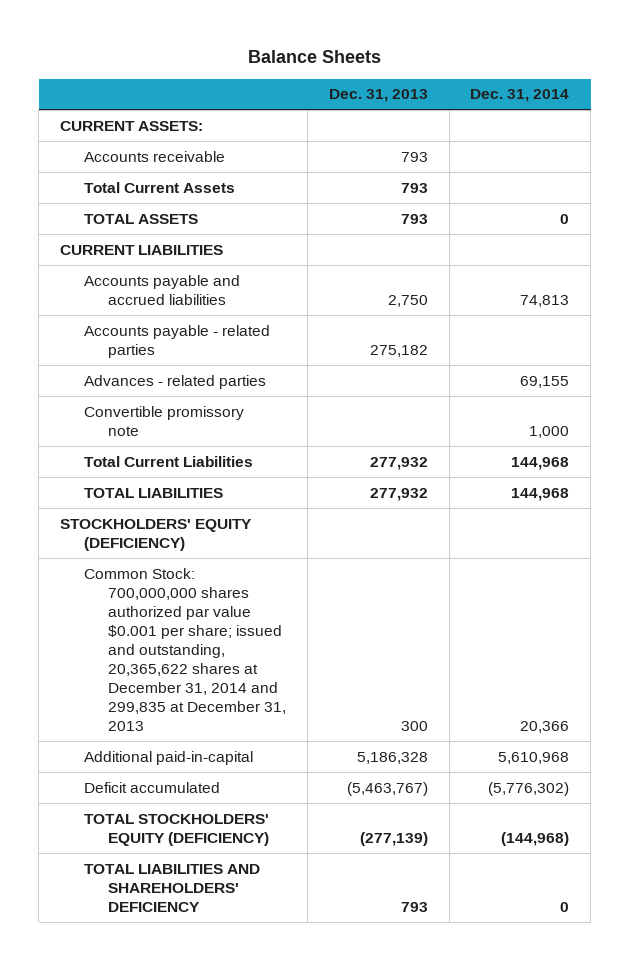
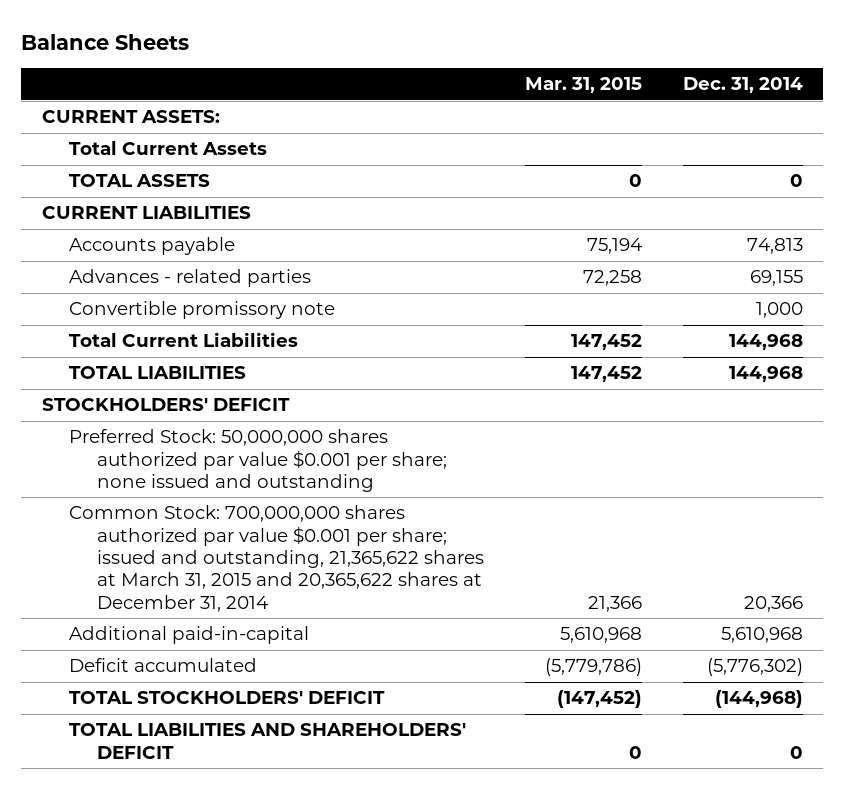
[328,89,428,103] Dec. 31, 2013 -> none
none -> [524,77,642,94] Mar. 31, 2015
[84,150,226,162] Accounts receivable -> none
[84,324,271,358] Accounts payable - related parties -> none
[84,274,241,305] Accounts payable and accrued liabilities -> [69,237,236,256] Accounts payable
[59,518,252,551] STOCKHOLDERS' EQUITY (DEFICIENCY) -> [41,398,290,412] STOCKHOLDERS' DEFICIT
none -> [69,429,447,492] Preferred Stock: 50,000,000 shares authorized par value $0.001 per share; none issued and outstanding
[84,567,287,731] Common Stock: 700,000,000 shares authorized par value $0.001 per share; issued and outstanding, 20,365,622 shares at December 31, 2014 and 299,835 at December 31, 2013 -> [69,505,484,612] Common Stock: 700,000,000 shares authorized par value $0.001 per share; issued and outstanding, 21,365,622 shares at March 31, 2015 and 20,365,622 shares at December 31, 2014
[84,813,270,846] TOTAL STOCKHOLDERS' EQUITY (DEFICIENCY) -> [69,691,386,705] TOTAL STOCKHOLDERS' DEFICIT
[84,863,261,912] TOTAL LIABILITIES AND SHAREHOLDERS' DEFICIENCY -> [69,723,467,759] TOTAL LIABILITIES AND SHAREHOLDERS' DEFICIT

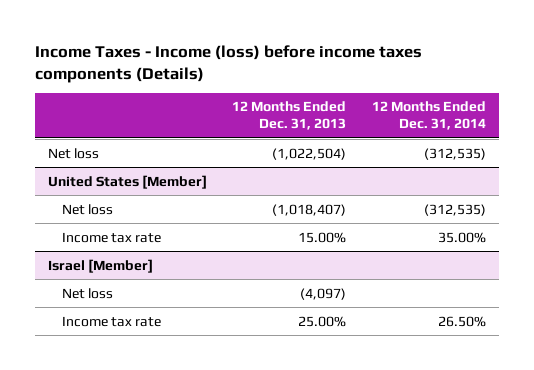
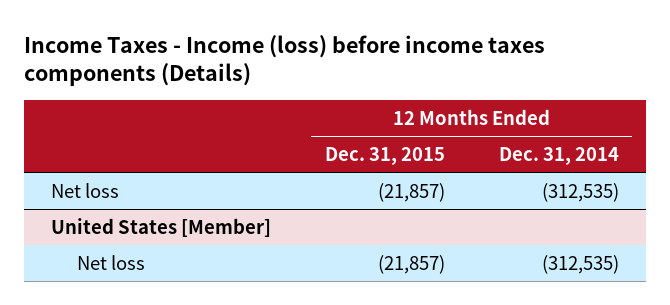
[232,101,347,131] 12 Months Ended Dec. 31, 2013 -> none
none -> [324,147,445,166] Dec. 31, 2015
[61,231,161,243] Income tax rate -> none
[47,258,153,273] Israel [Member] -> none
[61,287,113,299] Net loss -> none
[61,315,161,327] Income tax rate -> none

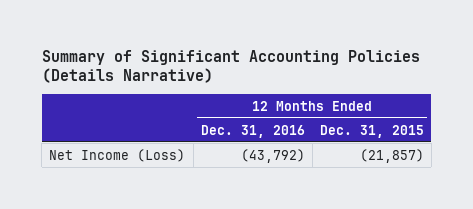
[23,34,545,87] Income Taxes - Income (loss) before income taxes components (Details) -> [41,49,420,84] Summary of Significant Accounting Policies (Details Narrative)
[498,147,619,166] Dec. 31, 2014 -> none
none -> [200,124,305,138] Dec. 31, 2016
[50,217,271,237] United States [Member] -> none
[76,254,145,270] Net loss -> none
[50,182,119,198] Net loss -> [49,148,186,162] Net Income (Loss)

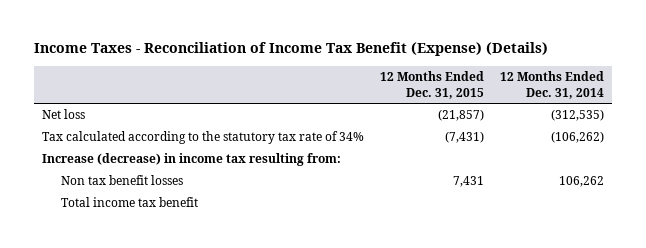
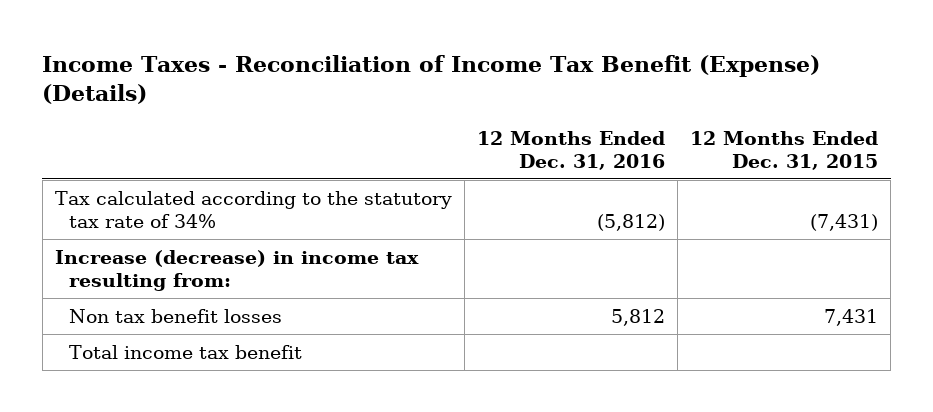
[499,70,604,99] 12 Months Ended Dec. 31, 2014 -> none
none -> [476,130,665,170] 12 Months Ended Dec. 31, 2016
[42,109,86,120] Net loss -> none

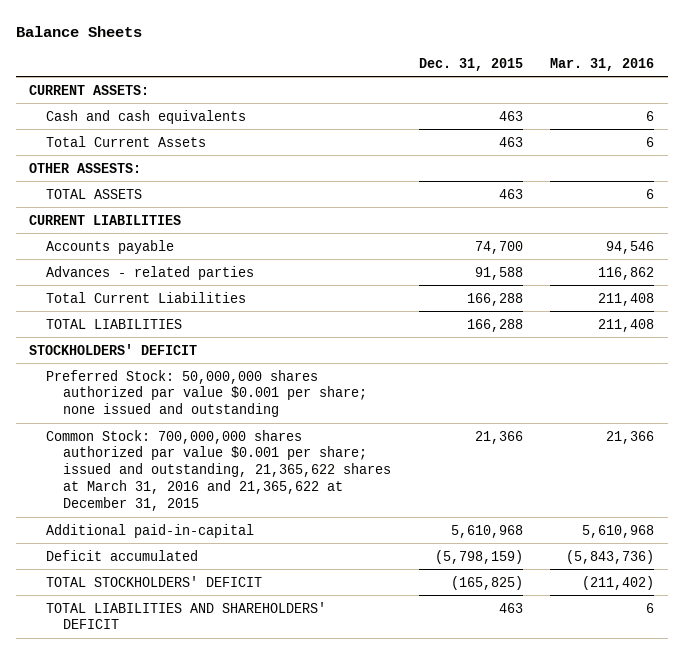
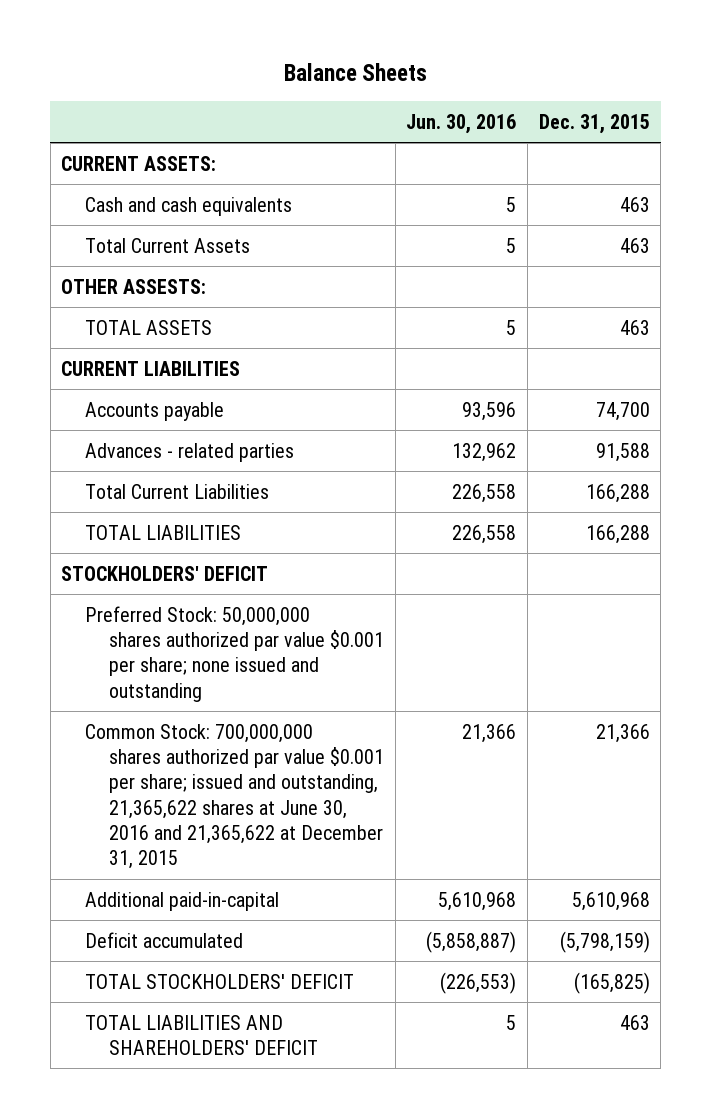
[549,57,654,71] Mar. 31, 2016 -> none
none -> [406,113,517,134] Jun. 30, 2016
[46,429,392,511] Common Stock: 700,000,000 shares authorized par value $0.001 per share; issued and outstanding, 21,365,622 shares at March 31, 2016 and 21,365,622 at December 31, 2015 -> [85,723,384,870] Common Stock: 700,000,000 shares authorized par value $0.001 per share; issued and outstanding, 21,365,622 shares at June 30, 2016 and 21,365,622 at December 31, 2015

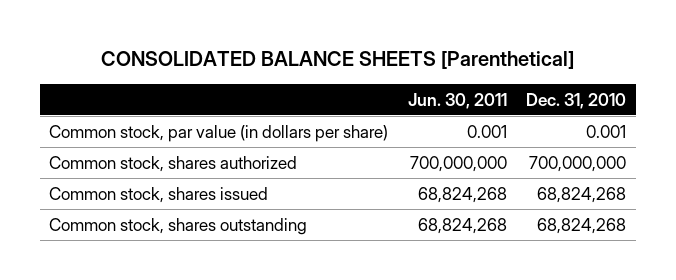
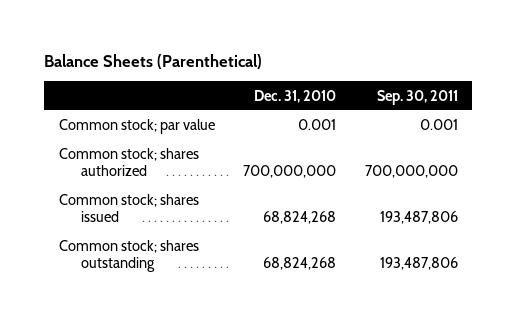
[100,51,574,70] CONSOLIDATED BALANCE SHEETS [Parenthetical] -> [44,53,263,69] Balance Sheets (Parenthetical)
[407,92,507,109] Jun. 30, 2011 -> none
none -> [376,89,458,105] Sep. 30, 2011
[49,124,389,142] Common stock, par value (in dollars per share) -> [58,119,215,135] Common stock; par value
[49,155,298,172] Common stock, shares authorized -> [58,148,199,177] Common stock; shares authorized
[49,186,269,203] Common stock, shares issued -> [58,194,199,223] Common stock; shares issued
[49,217,308,235] Common stock, shares outstanding -> [58,240,199,273] Common stock; shares outstanding

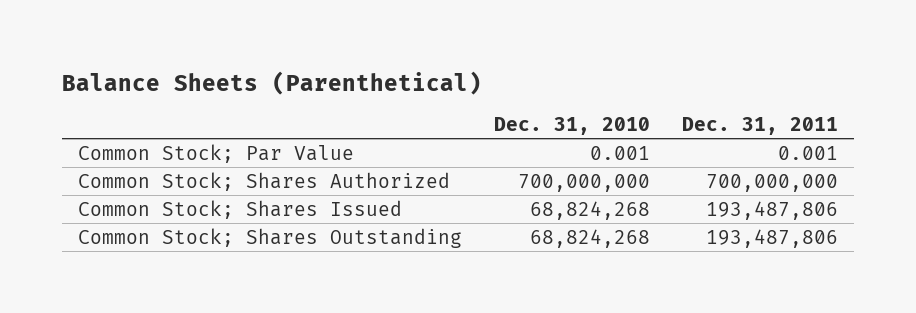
[376,89,458,105] Sep. 30, 2011 -> none
none -> [682,116,839,135] Dec. 31, 2011
[58,119,215,135] Common stock; par value -> [77,143,354,163] Common Stock; Par Value
[58,148,199,177] Common stock; shares authorized -> [77,171,450,191] Common Stock; Shares Authorized
[58,194,199,223] Common stock; shares issued -> [77,199,402,219] Common Stock; Shares Issued
[58,240,199,273] Common stock; shares outstanding -> [77,227,462,248] Common Stock; Shares Outstanding

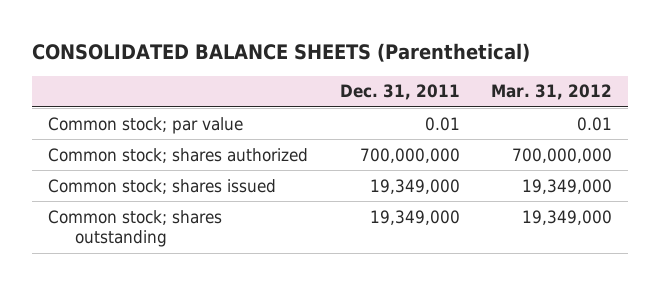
[61,71,482,96] Balance Sheets (Parenthetical) -> [32,42,531,62] CONSOLIDATED BALANCE SHEETS (Parenthetical)
[494,116,651,135] Dec. 31, 2010 -> none
none -> [491,84,613,101] Mar. 31, 2012
[77,143,354,163] Common Stock; Par Value -> [48,116,244,134] Common stock; par value
[778,145,839,160] 0.001 -> [424,116,460,131] 0.01
[77,171,450,191] Common Stock; Shares Authorized -> [48,147,309,163] Common stock; shares authorized
[77,199,402,219] Common Stock; Shares Issued -> [48,178,277,194] Common stock; shares issued
[706,200,839,220] 193,487,806 -> [369,178,460,194] 19,349,000
[77,227,462,248] Common Stock; Shares Outstanding -> [48,209,223,248] Common stock; shares outstanding
[706,228,839,248] 193,487,806 -> [369,209,460,225] 19,349,000

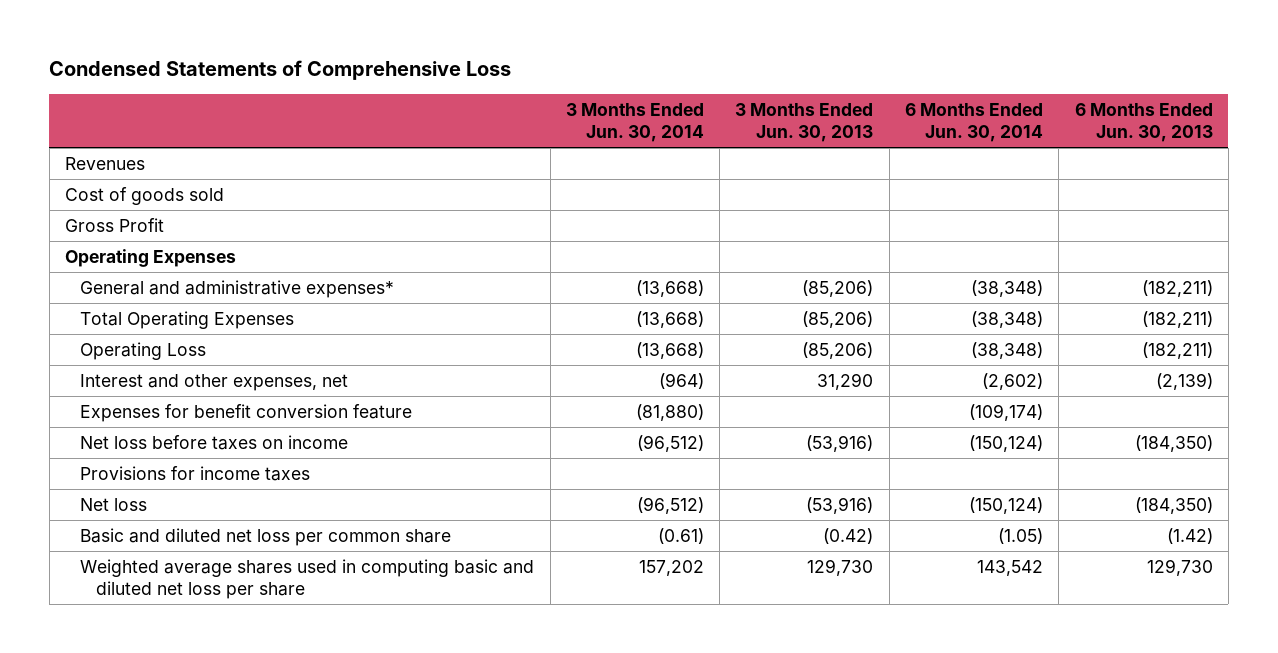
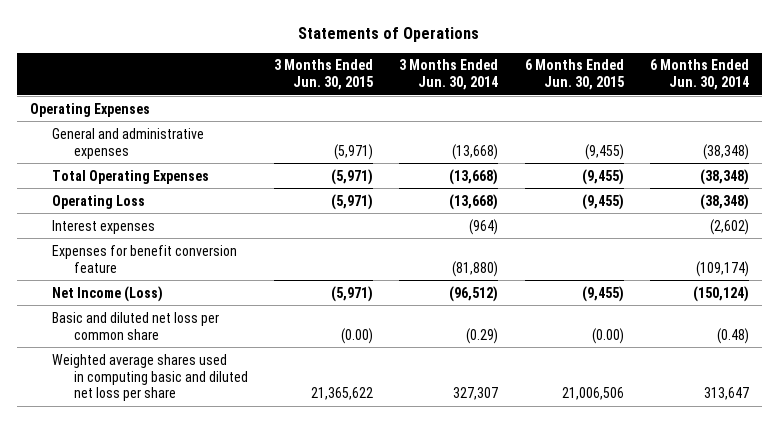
[49,60,512,81] Condensed Statements of Comprehensive Loss -> [298,26,480,42] Statements of Operations
[735,102,874,142] 3 Months Ended Jun. 30, 2013 -> none
[1074,102,1213,142] 6 Months Ended Jun. 30, 2013 -> none
none -> [274,59,374,91] 3 Months Ended Jun. 30, 2015
none -> [524,59,624,91] 6 Months Ended Jun. 30, 2015
[65,156,146,170] Revenues -> none
[65,186,225,205] Cost of goods sold -> none
[65,217,165,232] Gross Profit -> none
[80,279,395,298] General and administrative expenses* -> [52,127,205,159] General and administrative expenses
[80,373,349,391] Interest and other expenses, net -> [52,219,156,234] Interest expenses
[80,434,349,450] Net loss before taxes on income -> none
[80,465,311,481] Provisions for income taxes -> none
[80,497,148,511] Net loss -> [52,285,164,302] Net Income (Loss)
[657,527,704,544] (0.61) -> [466,327,499,344] (0.29)
[997,527,1043,544] (1.05) -> [716,327,749,344] (0.48)
[638,559,704,576] 157,202 -> [453,387,499,401] 327,307
[976,559,1043,576] 143,542 -> [703,387,749,401] 313,647

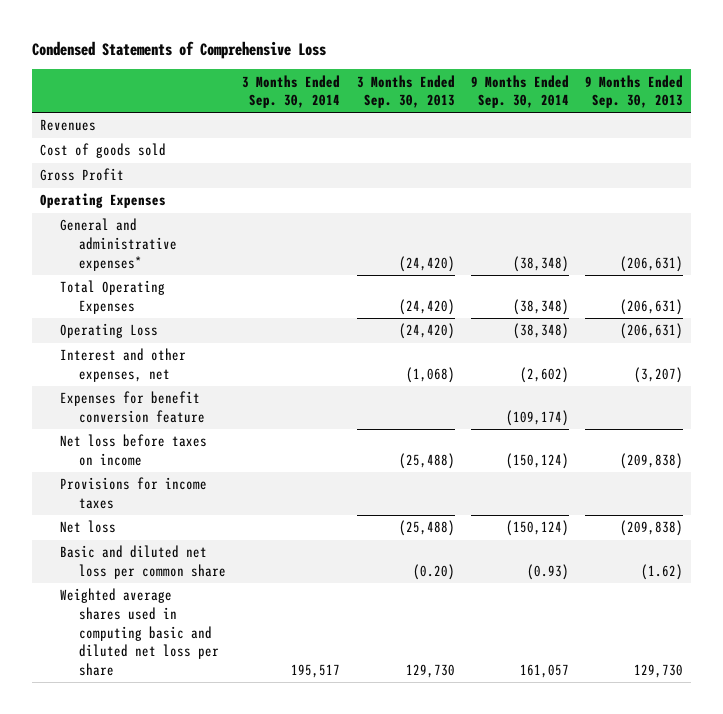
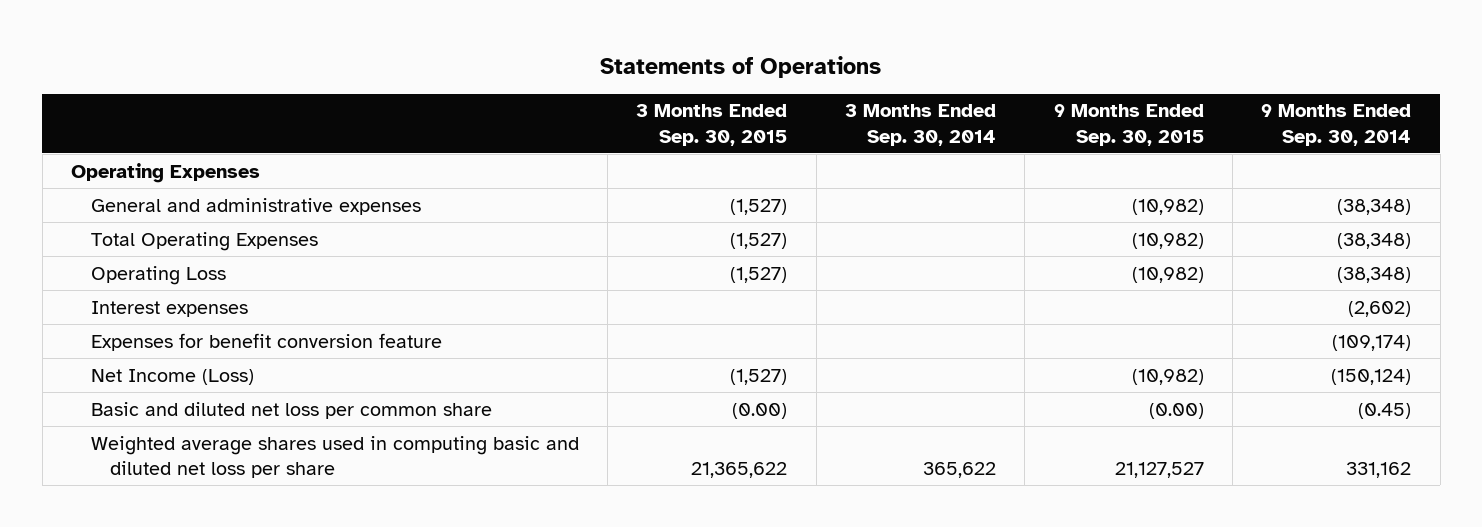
[32,40,327,59] Condensed Statements of Comprehensive Loss -> [600,55,882,78] Statements of Operations
[356,74,455,109] 3 Months Ended Sep. 30, 2013 -> none
[584,74,683,109] 9 Months Ended Sep. 30, 2013 -> none
none -> [636,104,788,146] 3 Months Ended Sep. 30, 2015
none -> [1053,104,1204,146] 9 Months Ended Sep. 30, 2015
[40,119,97,132] Revenues -> none
[40,143,167,159] Cost of goods sold -> none
[40,168,125,182] Gross Profit -> none
[59,218,178,271] General and administrative expenses* -> [90,197,421,215] General and administrative expenses
[59,348,186,383] Interest and other expenses, net -> [90,300,248,317] Interest expenses
[59,434,207,467] Net loss before taxes on income -> none
[59,477,207,510] Provisions for income taxes -> none
[59,520,116,534] Net loss -> [90,368,254,385] Net Income (Loss)
[526,564,569,581] (0.93) -> [1358,402,1412,419] (0.45)
[291,663,341,678] 195,517 -> [922,462,996,479] 365,622
[519,663,569,678] 161,057 -> [1346,462,1412,479] 331,162

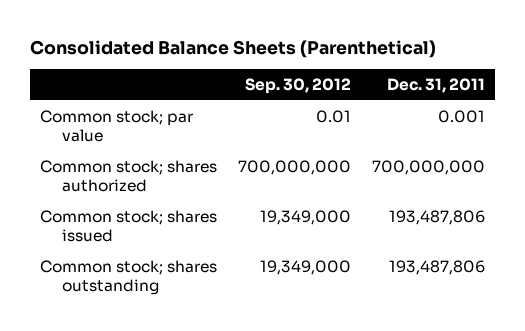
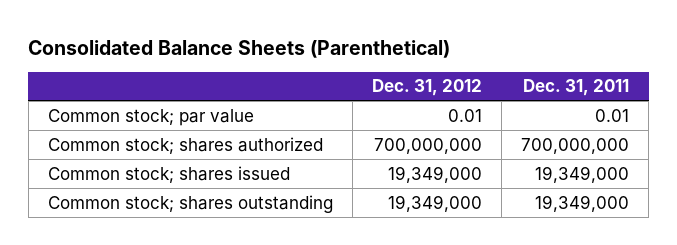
[245,77,352,94] Sep. 30, 2012 -> none
none -> [371,79,482,97] Dec. 31, 2012
[437,109,485,123] 0.001 -> [594,108,629,122] 0.01
[388,209,485,225] 193,487,806 -> [534,165,629,183] 19,349,000
[388,259,485,275] 193,487,806 -> [534,194,629,212] 19,349,000

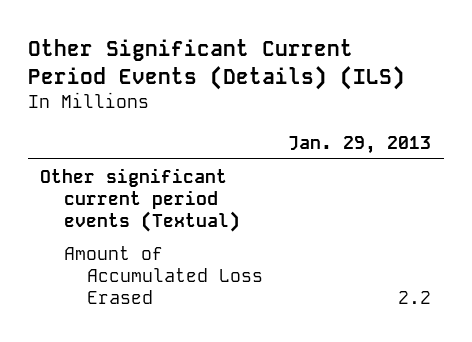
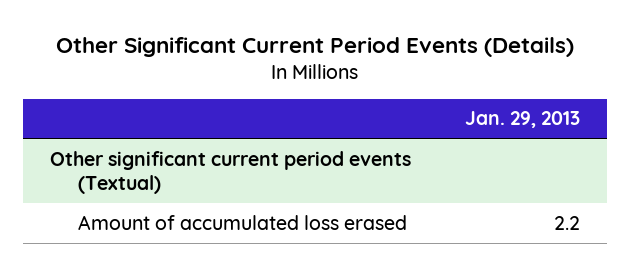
[27,38,405,90] Other Significant Current Period Events (Details) (ILS) -> [55,37,574,58] Other Significant Current Period Events (Details)
[63,245,264,305] Amount of Accumulated Loss Erased -> [78,214,408,230] Amount of accumulated loss erased

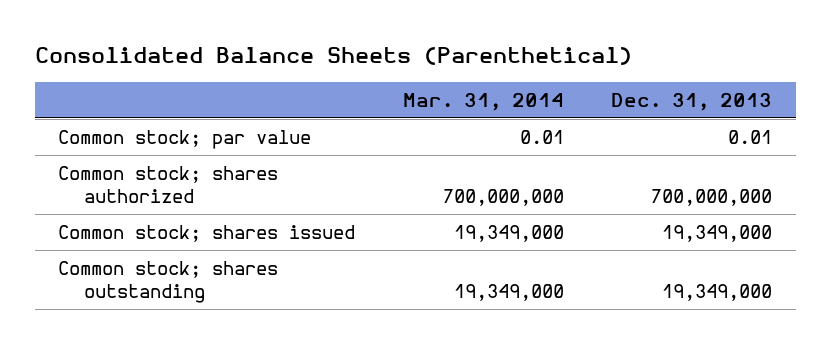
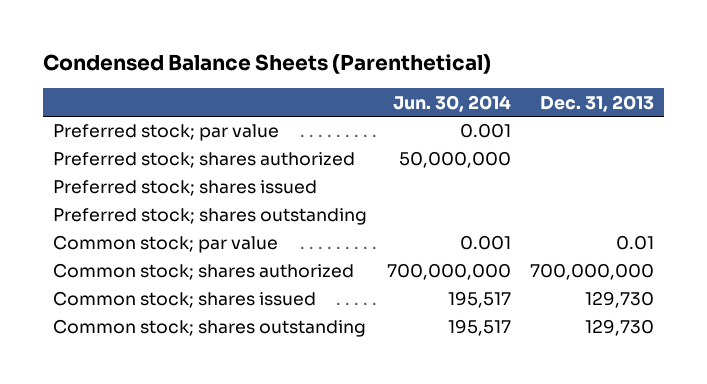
[34,47,632,66] Consolidated Balance Sheets (Parenthetical) -> [43,54,492,75] Condensed Balance Sheets (Parenthetical)
[402,92,564,111] Mar. 31, 2014 -> none
none -> [392,94,511,112] Jun. 30, 2014
none -> [52,124,279,142] Preferred stock; par value
none -> [52,152,355,169] Preferred stock; shares authorized
none -> [52,180,317,197] Preferred stock; shares issued
none -> [52,208,367,226] Preferred stock; shares outstanding
[662,224,773,242] 19,349,000 -> [585,291,655,309] 129,730
[662,283,773,301] 19,349,000 -> [585,319,655,337] 129,730

